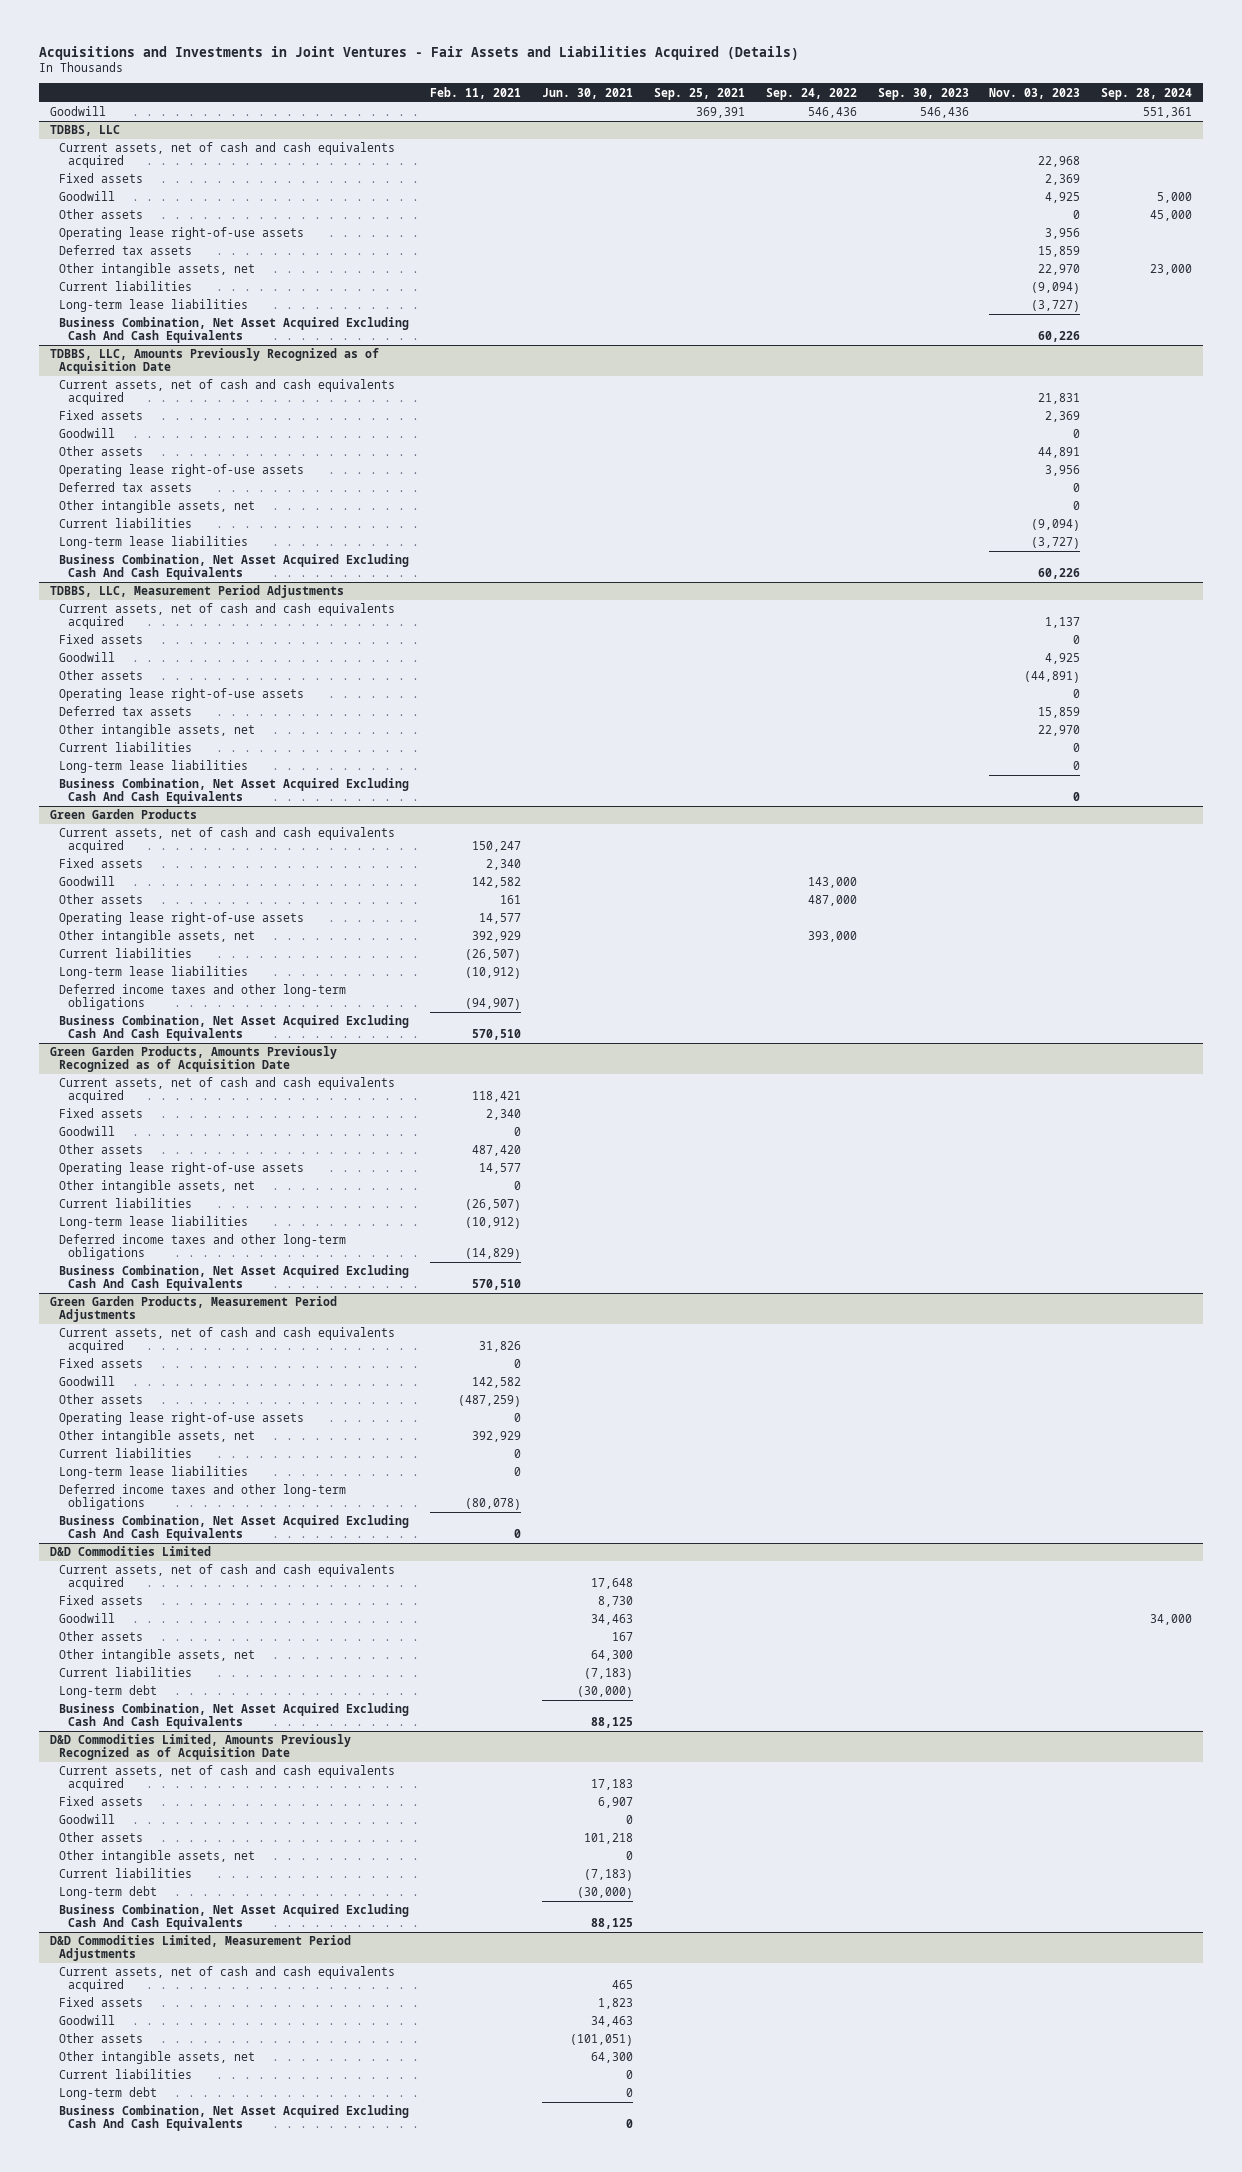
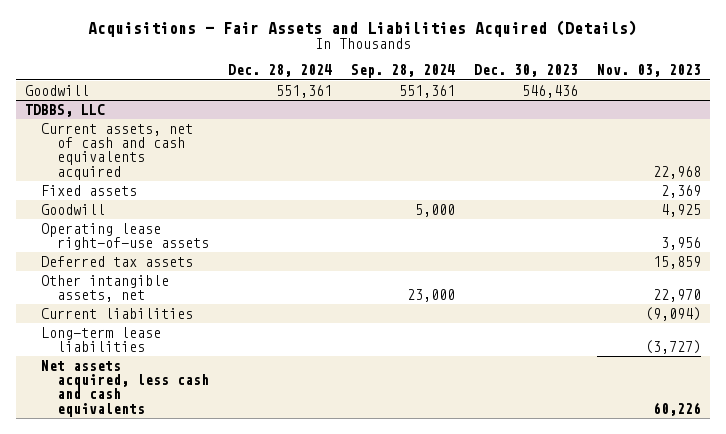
[39,45,800,60] Acquisitions and Investments in Joint Ventures - Fair Assets and Liabilities Acquired (Details) -> [87,19,637,37] Acquisitions - Fair Assets and Liabilities Acquired (Details)
[429,86,521,99] Feb. 11, 2021 -> none
[541,87,633,99] Jun. 30, 2021 -> none
[653,87,745,100] Sep. 25, 2021 -> none
[765,87,857,100] Sep. 24, 2022 -> none
[877,87,969,100] Sep. 30, 2023 -> none
none -> [227,64,332,78] Dec. 28, 2024
none -> [473,64,578,78] Dec. 30, 2023
[58,209,143,220] Other assets -> none
[49,348,379,375] TDBBS, LLC, Amounts Previously Recognized as of Acquisition Date -> none
[58,379,395,406] Current assets, net of cash and cash equivalents acquired -> none
[58,410,143,421] Fixed assets -> none
[58,428,115,439] Goodwill -> none
[58,446,143,457] Other assets -> none
[58,464,304,478] Operating lease right-of-use assets -> none
[58,482,192,493] Deferred tax assets -> none
[58,500,255,514] Other intangible assets, net -> none
[58,518,192,529] Current liabilities -> none
[58,536,248,550] Long-term lease liabilities -> none
[58,554,409,581] Business Combination, Net Asset Acquired Excluding Cash And Cash Equivalents -> none
[49,585,344,599] TDBBS, LLC, Measurement Period Adjustments -> none
[58,603,395,630] Current assets, net of cash and cash equivalents acquired -> none
[58,634,143,645] Fixed assets -> none
[58,652,115,663] Goodwill -> none
[58,670,143,681] Other assets -> none
[58,688,304,702] Operating lease right-of-use assets -> none
[58,706,192,717] Deferred tax assets -> none
[58,724,255,738] Other intangible assets, net -> none
[58,742,192,753] Current liabilities -> none
[58,760,248,774] Long-term lease liabilities -> none
[58,778,409,805] Business Combination, Net Asset Acquired Excluding Cash And Cash Equivalents -> none
[49,809,197,820] Green Garden Products -> none
[58,827,395,854] Current assets, net of cash and cash equivalents acquired -> none
[58,858,143,869] Fixed assets -> none
[58,876,115,887] Goodwill -> none
[58,894,143,905] Other assets -> none
[58,912,304,926] Operating lease right-of-use assets -> none
[58,930,255,944] Other intangible assets, net -> none
[58,948,192,959] Current liabilities -> none
[58,966,248,980] Long-term lease liabilities -> none
[58,984,346,1011] Deferred income taxes and other long-term obligations -> none
[58,1015,409,1042] Business Combination, Net Asset Acquired Excluding Cash And Cash Equivalents -> none
[49,1046,337,1073] Green Garden Products, Amounts Previously Recognized as of Acquisition Date -> none
[58,1077,395,1104] Current assets, net of cash and cash equivalents acquired -> none
[58,1108,143,1119] Fixed assets -> none
[58,1126,115,1137] Goodwill -> none
[58,1144,143,1155] Other assets -> none
[58,1162,304,1176] Operating lease right-of-use assets -> none
[58,1180,255,1194] Other intangible assets, net -> none
[58,1198,192,1209] Current liabilities -> none
[58,1216,248,1230] Long-term lease liabilities -> none
[58,1234,346,1261] Deferred income taxes and other long-term obligations -> none
[58,1265,409,1292] Business Combination, Net Asset Acquired Excluding Cash And Cash Equivalents -> none
[49,1296,337,1323] Green Garden Products, Measurement Period Adjustments -> none
[58,1327,395,1354] Current assets, net of cash and cash equivalents acquired -> none
[58,1358,143,1369] Fixed assets -> none
[58,1376,115,1387] Goodwill -> none
[58,1394,143,1405] Other assets -> none
[58,1412,304,1426] Operating lease right-of-use assets -> none
[58,1430,255,1444] Other intangible assets, net -> none
[58,1448,192,1459] Current liabilities -> none
[58,1466,248,1480] Long-term lease liabilities -> none
[58,1484,346,1511] Deferred income taxes and other long-term obligations -> none
[58,1515,409,1542] Business Combination, Net Asset Acquired Excluding Cash And Cash Equivalents -> none
[49,1546,211,1557] D&D Commodities Limited -> none
[58,1564,395,1591] Current assets, net of cash and cash equivalents acquired -> none
[58,1595,143,1606] Fixed assets -> none
[58,1613,115,1624] Goodwill -> none
[58,1631,143,1642] Other assets -> none
[58,1649,255,1663] Other intangible assets, net -> none
[58,1667,192,1678] Current liabilities -> none
[58,1685,157,1699] Long-term debt -> none
[58,1703,409,1730] Business Combination, Net Asset Acquired Excluding Cash And Cash Equivalents -> none
[49,1734,351,1761] D&D Commodities Limited, Amounts Previously Recognized as of Acquisition Date -> none
[58,1765,395,1792] Current assets, net of cash and cash equivalents acquired -> none
[58,1796,143,1807] Fixed assets -> none
[58,1814,115,1825] Goodwill -> none
[58,1832,143,1843] Other assets -> none
[58,1850,255,1864] Other intangible assets, net -> none
[58,1868,192,1879] Current liabilities -> none
[58,1886,157,1900] Long-term debt -> none
[58,1904,409,1931] Business Combination, Net Asset Acquired Excluding Cash And Cash Equivalents -> none
[49,1935,351,1962] D&D Commodities Limited, Measurement Period Adjustments -> none
[58,1966,395,1993] Current assets, net of cash and cash equivalents acquired -> none
[58,1997,143,2008] Fixed assets -> none
[58,2015,115,2026] Goodwill -> none
[58,2033,143,2044] Other assets -> none
[58,2051,255,2065] Other intangible assets, net -> none
[58,2069,192,2080] Current liabilities -> none
[58,2087,157,2101] Long-term debt -> none
[58,2105,409,2132] Business Combination, Net Asset Acquired Excluding Cash And Cash Equivalents -> none
[58,317,409,344] Business Combination, Net Asset Acquired Excluding Cash And Cash Equivalents -> [41,359,209,417] Net assets acquired, less cash and cash equivalents

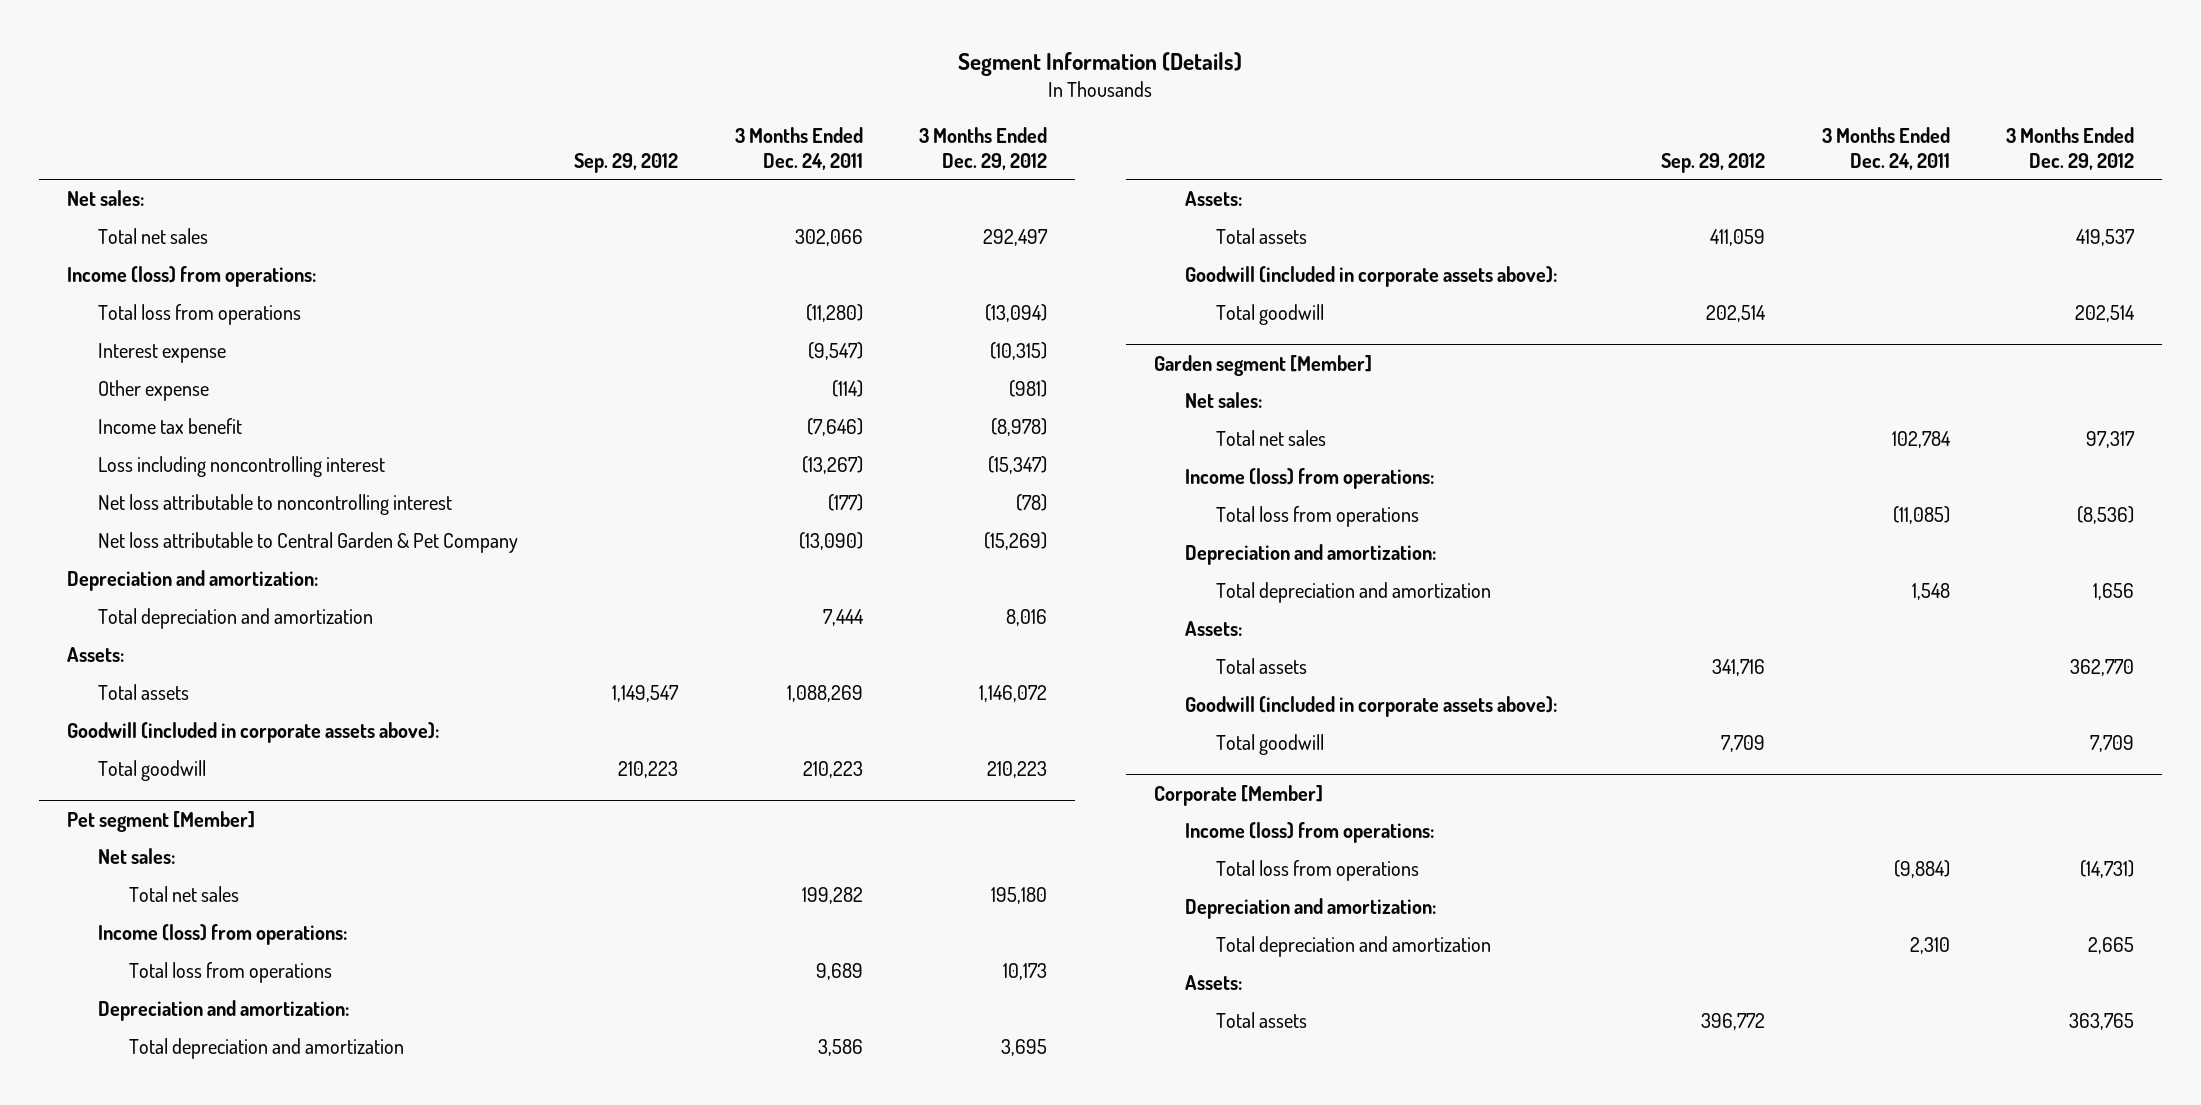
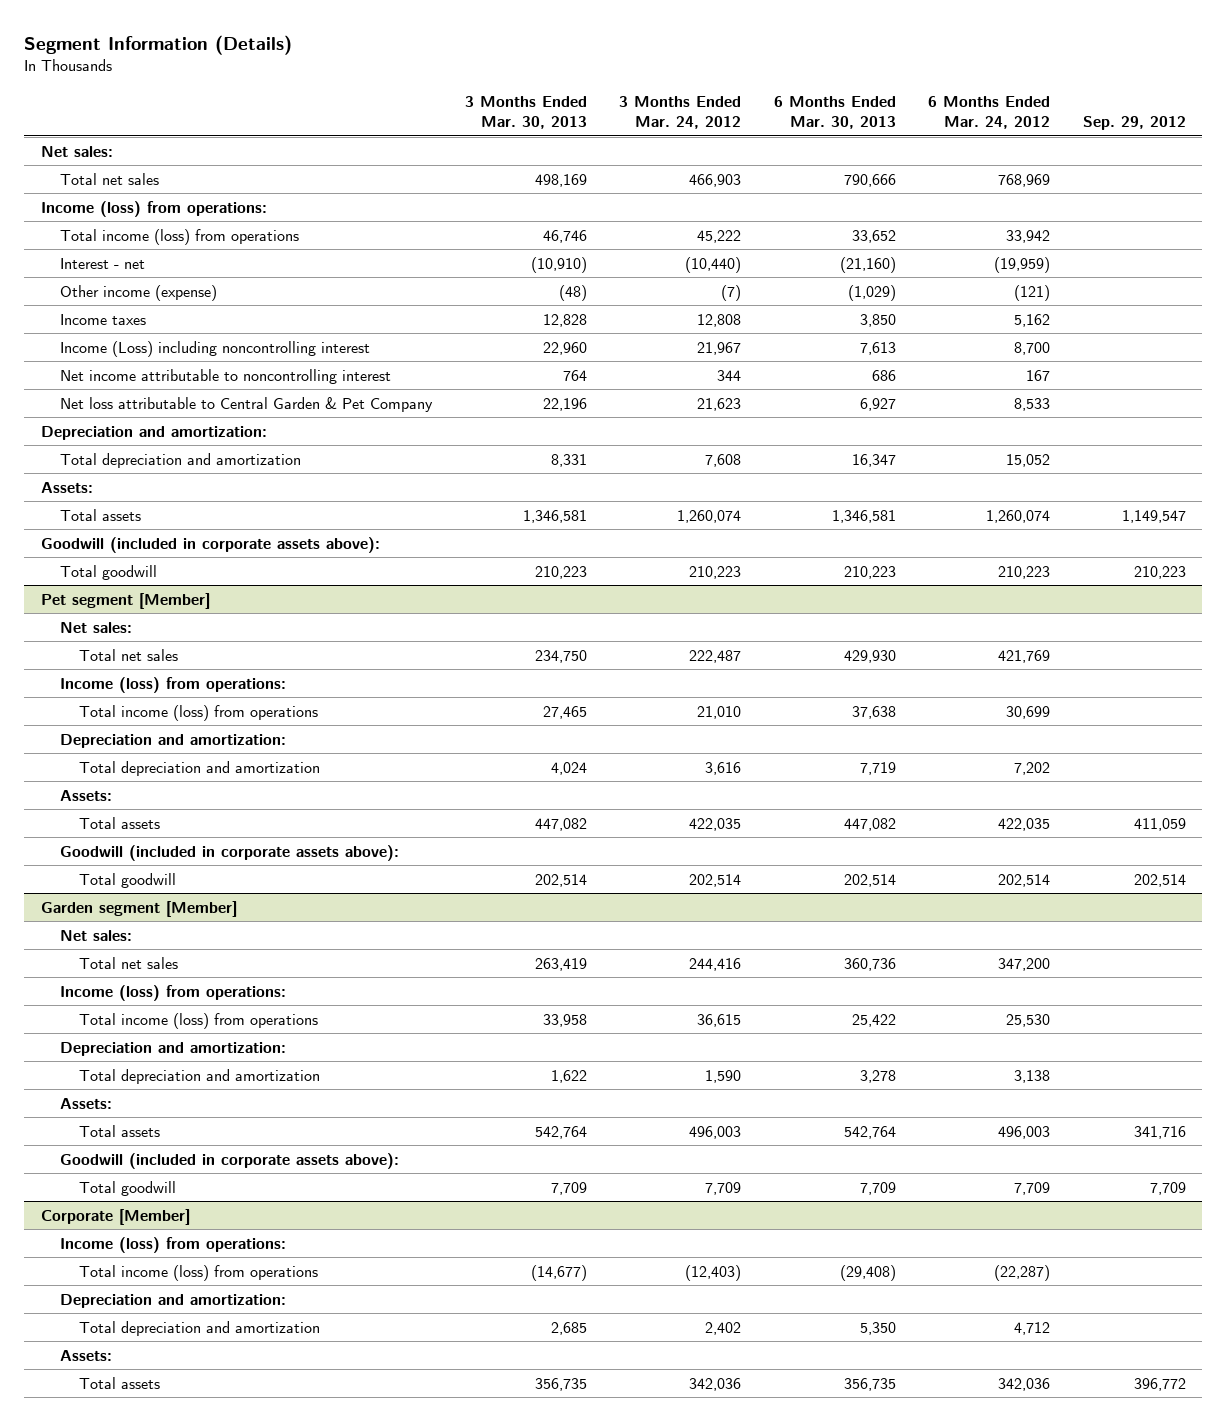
[734,127,863,170] 3 Months Ended Dec. 24, 2011 -> none
[919,127,1048,170] 3 Months Ended Dec. 29, 2012 -> none
none -> [464,96,587,130] 3 Months Ended Mar. 30, 2013
none -> [619,96,742,130] 3 Months Ended Mar. 24, 2012
none -> [773,96,896,130] 6 Months Ended Mar. 30, 2013
none -> [928,96,1051,130] 6 Months Ended Mar. 24, 2012
[97,343,226,364] Interest expense -> none
[97,304,301,326] Total loss from operations -> [59,228,299,245] Total income (loss) from operations
none -> [59,257,145,269] Interest - net
[97,380,209,402] Other expense -> [59,284,217,301] Other income (expense)
[97,418,242,435] Income tax benefit -> [59,313,146,325] Income taxes
[97,456,385,478] Loss including noncontrolling interest -> [59,340,370,357] Income (Loss) including noncontrolling interest
[97,494,452,516] Net loss attributable to noncontrolling interest -> [59,368,391,384] Net income attributable to noncontrolling interest
[129,962,333,984] Total loss from operations -> [79,704,319,721] Total income (loss) from operations
[1216,506,1420,528] Total loss from operations -> [79,1012,319,1029] Total income (loss) from operations
[1216,860,1420,882] Total loss from operations -> [79,1264,319,1281] Total income (loss) from operations

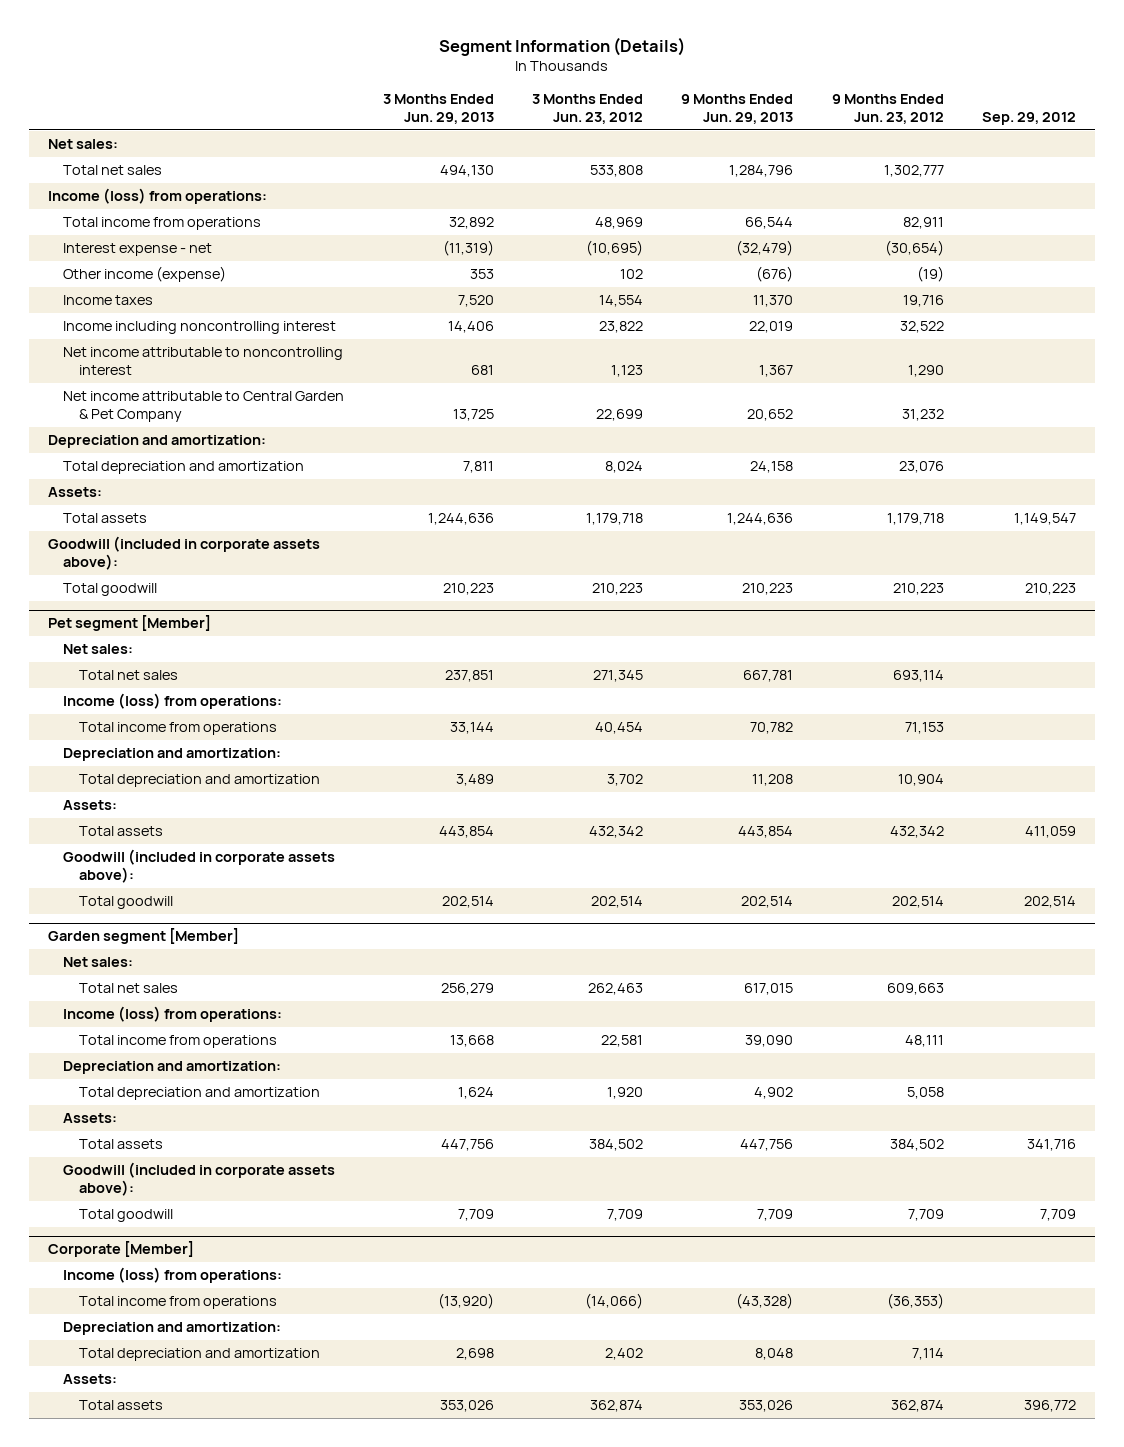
[464,96,587,130] 3 Months Ended Mar. 30, 2013 -> none
[619,96,742,130] 3 Months Ended Mar. 24, 2012 -> none
[773,96,896,130] 6 Months Ended Mar. 30, 2013 -> none
[928,96,1051,130] 6 Months Ended Mar. 24, 2012 -> none
none -> [382,93,494,125] 3 Months Ended Jun. 29, 2013
none -> [532,93,644,125] 3 Months Ended Jun. 23, 2012
none -> [681,93,794,125] 9 Months Ended Jun. 29, 2013
none -> [831,93,944,125] 9 Months Ended Jun. 23, 2012
[59,228,299,245] Total income (loss) from operations -> [63,217,262,231] Total income from operations
[59,257,145,269] Interest - net -> [63,243,213,257] Interest expense - net
[59,340,370,357] Income (Loss) including noncontrolling interest -> [63,321,337,335] Income including noncontrolling interest
[59,396,433,412] Net loss attributable to Central Garden & Pet Company -> [63,391,345,423] Net income attributable to Central Garden & Pet Company
[79,704,319,721] Total income (loss) from operations -> [78,722,277,736] Total income from operations
[79,1012,319,1029] Total income (loss) from operations -> [78,1035,277,1049] Total income from operations
[79,1264,319,1281] Total income (loss) from operations -> [78,1296,277,1310] Total income from operations

